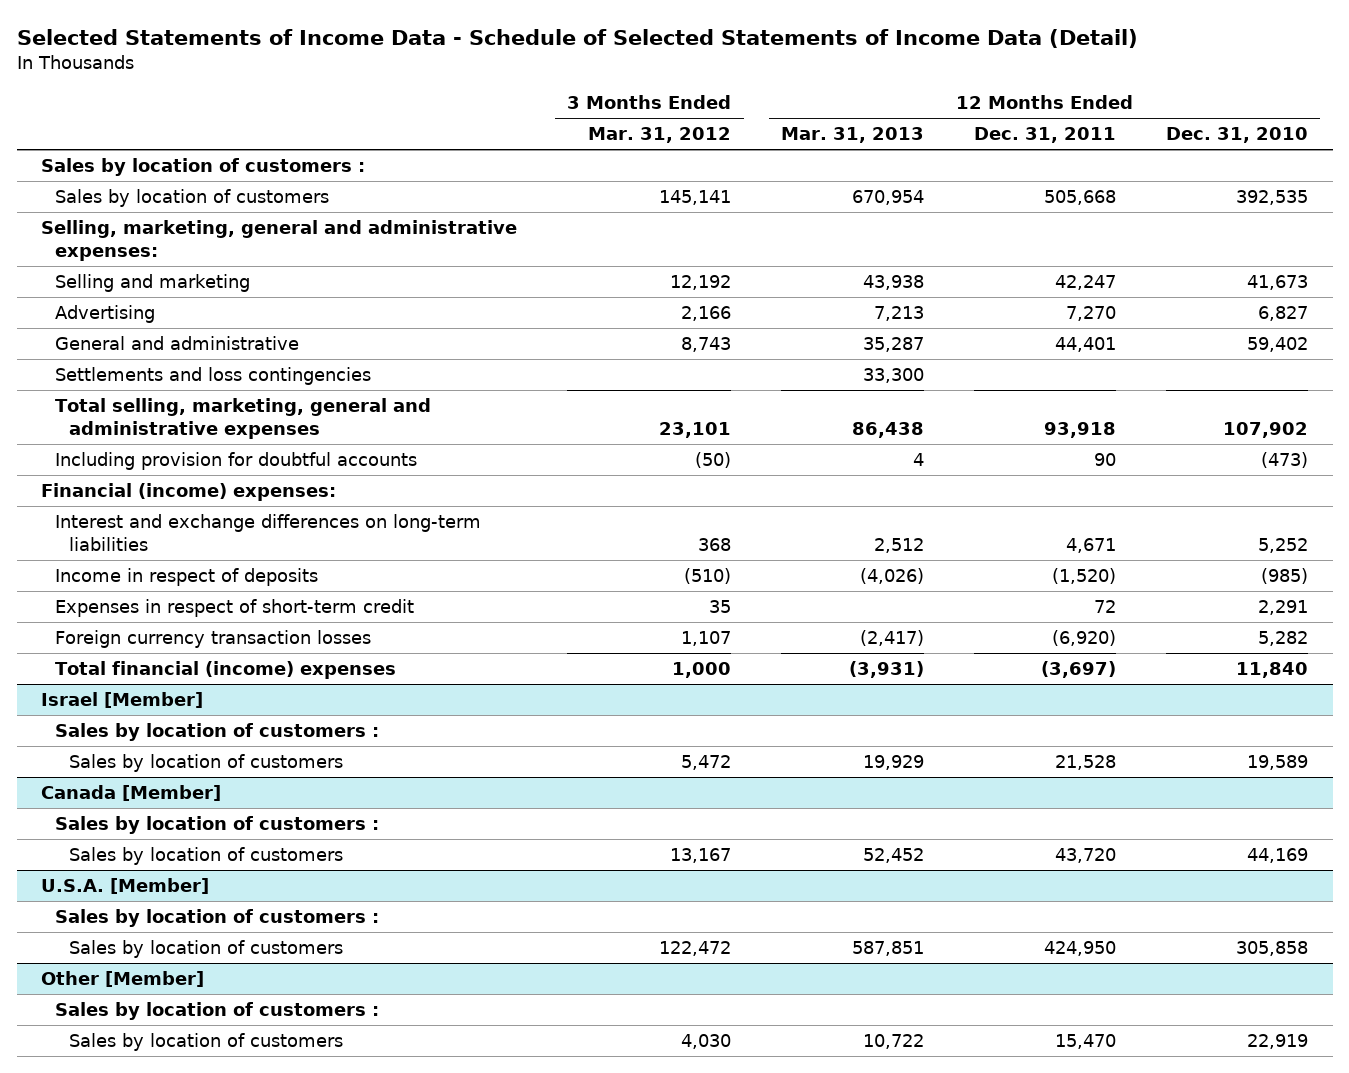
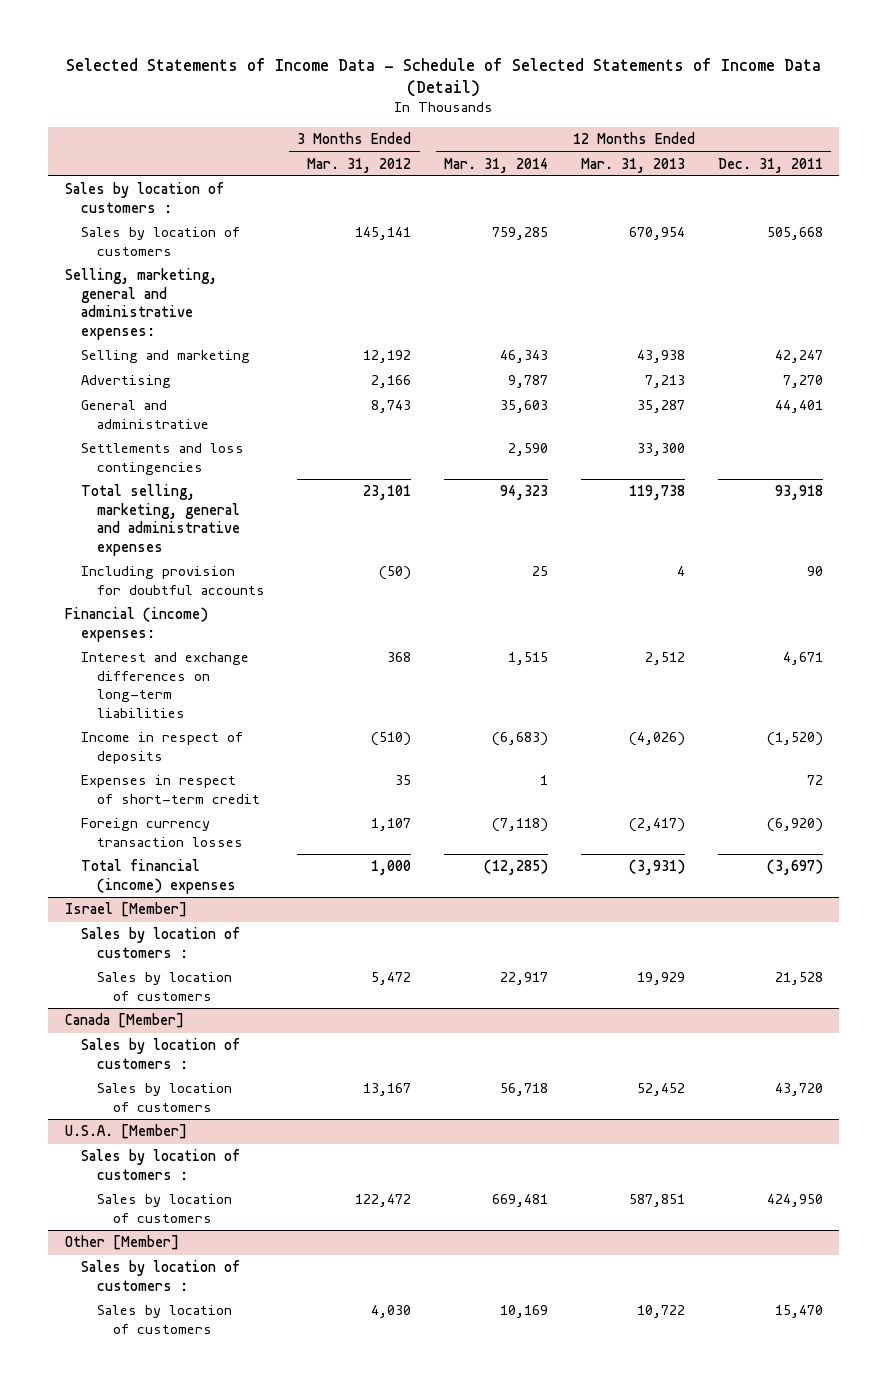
[1165,127,1308,144] Dec. 31, 2010 -> none
none -> [444,157,549,173] Mar. 31, 2014
[852,422,925,439] 86,438 -> [629,485,686,501] 119,738

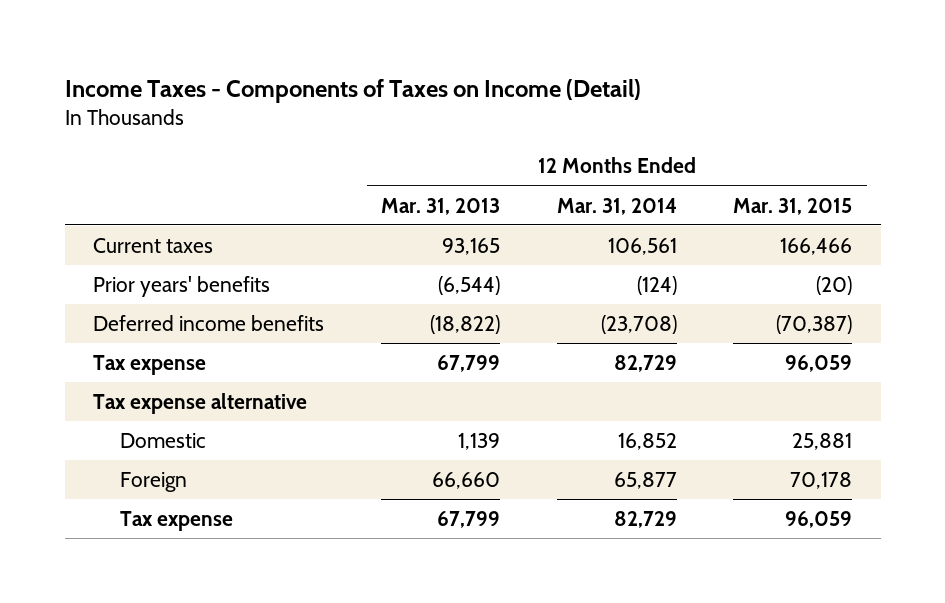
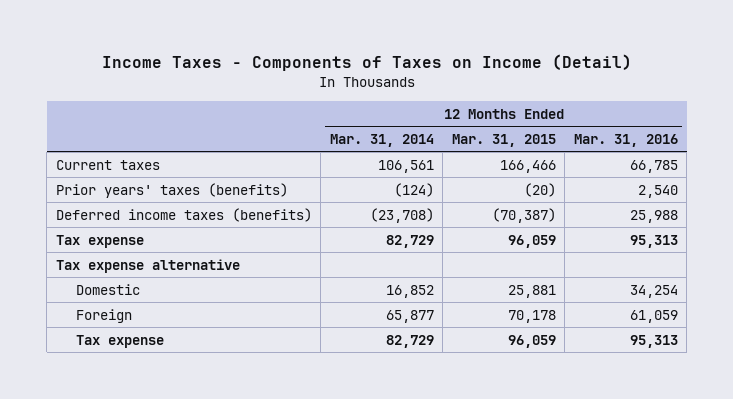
[380,197,500,215] Mar. 31, 2013 -> none
none -> [573,133,678,147] Mar. 31, 2016
[93,276,271,298] Prior years' benefits -> [55,182,288,198] Prior years' taxes (benefits)
[93,315,325,332] Deferred income benefits -> [55,207,312,222] Deferred income taxes (benefits)

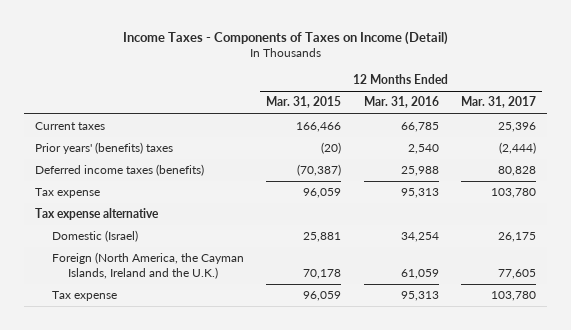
[329,133,434,147] Mar. 31, 2014 -> none
none -> [461,96,537,109] Mar. 31, 2017
[55,182,288,198] Prior years' taxes (benefits) -> [35,142,174,155] Prior years' (benefits) taxes
[76,283,141,295] Domestic -> [51,230,138,243] Domestic (Israel)
[76,308,133,323] Foreign -> [51,252,244,279] Foreign (North America, the Cayman Islands, Ireland and the U.K.)

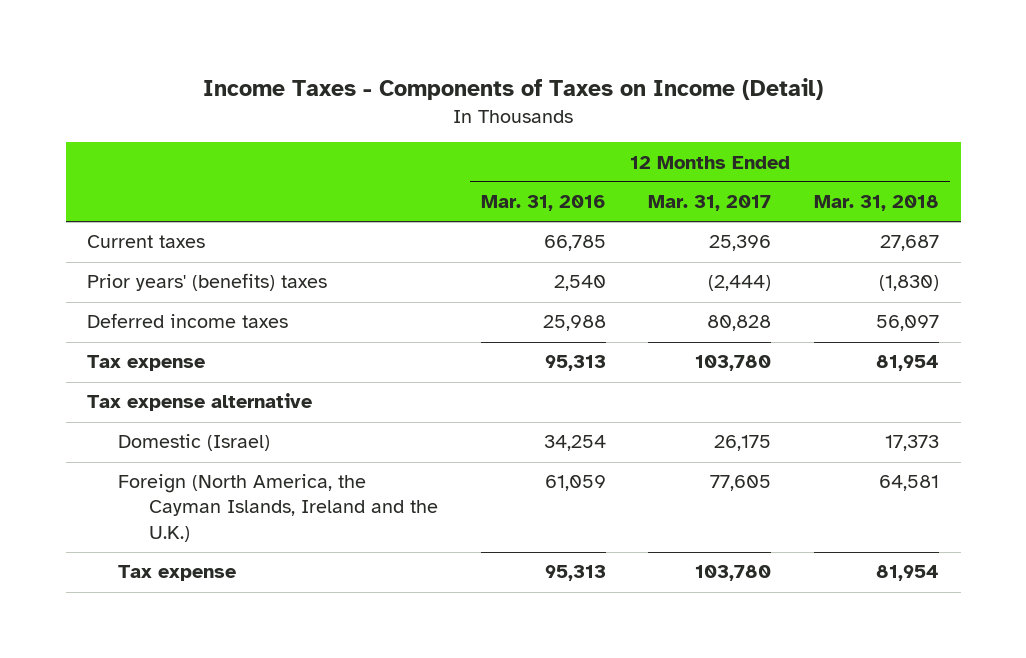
[266,96,342,109] Mar. 31, 2015 -> none
none -> [814,195,940,212] Mar. 31, 2018
[35,164,205,177] Deferred income taxes (benefits) -> [86,313,288,329] Deferred income taxes

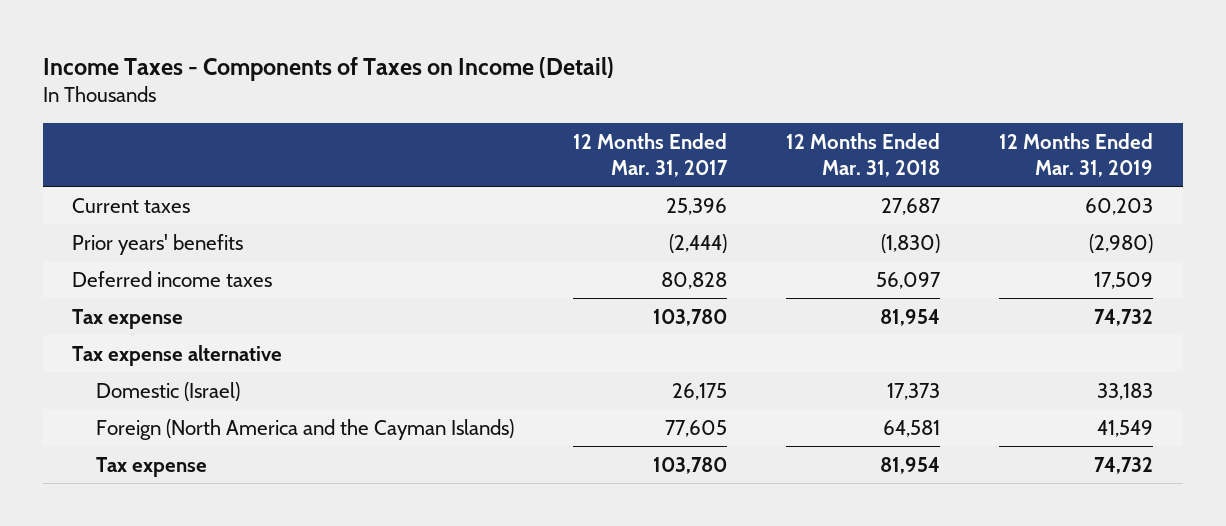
[480,195,606,212] Mar. 31, 2016 -> none
none -> [999,132,1154,178] 12 Months Ended Mar. 31, 2019
[86,273,327,292] Prior years' (benefits) taxes -> [72,233,244,255] Prior years' benefits
[117,474,438,542] Foreign (North America, the Cayman Islands, Ireland and the U.K.) -> [96,418,515,440] Foreign (North America and the Cayman Islands)

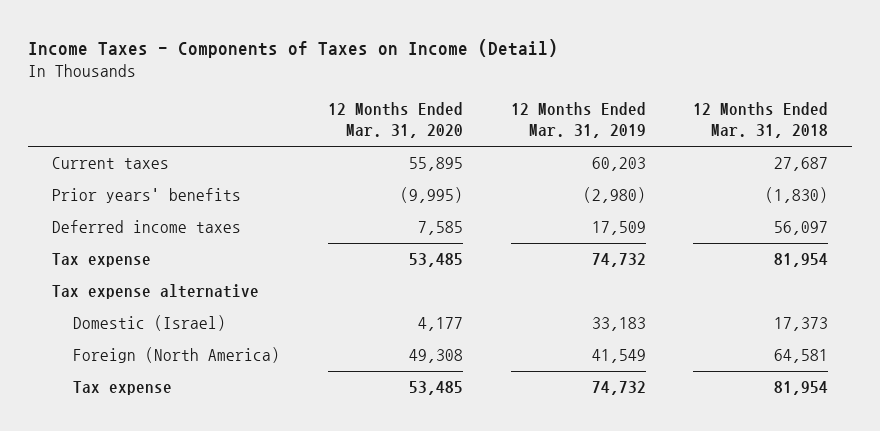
[573,132,729,178] 12 Months Ended Mar. 31, 2017 -> none
none -> [327,101,463,139] 12 Months Ended Mar. 31, 2020
[96,418,515,440] Foreign (North America and the Cayman Islands) -> [72,347,280,364] Foreign (North America)

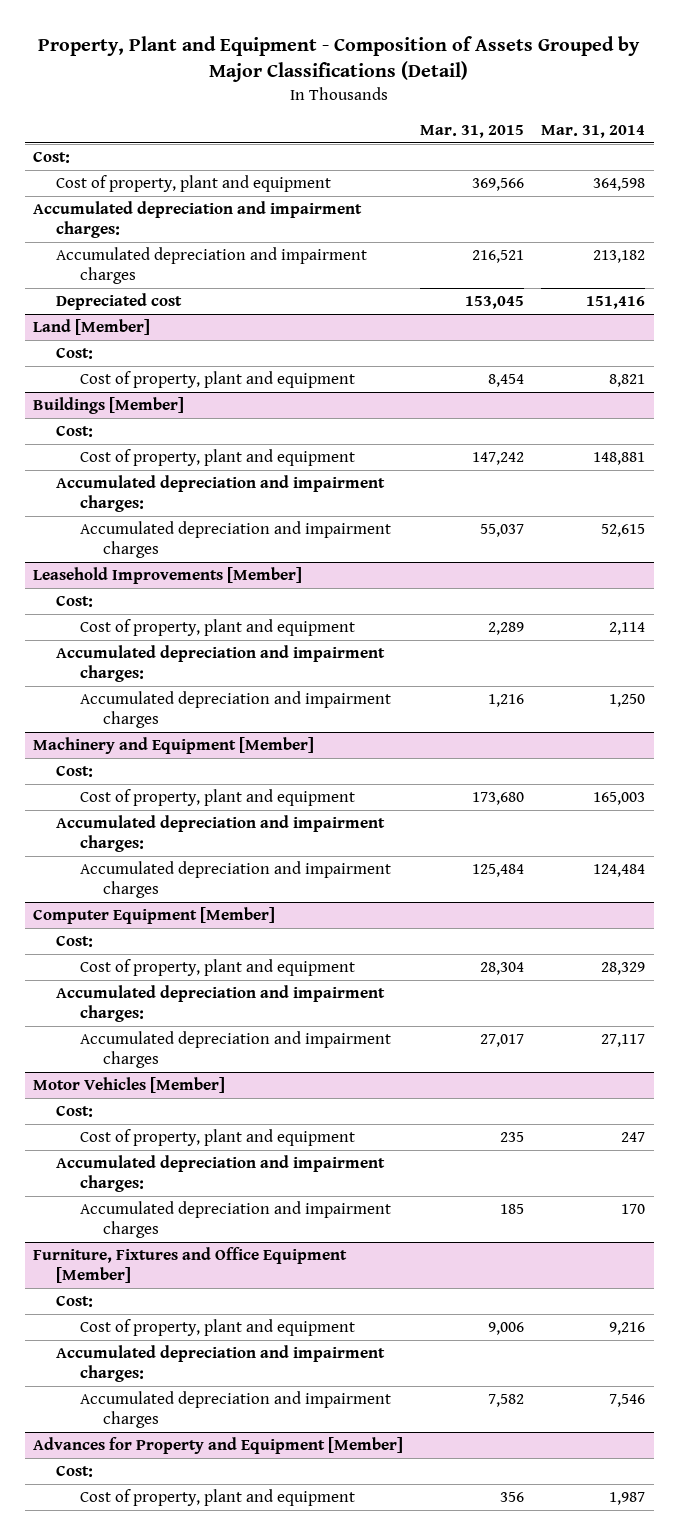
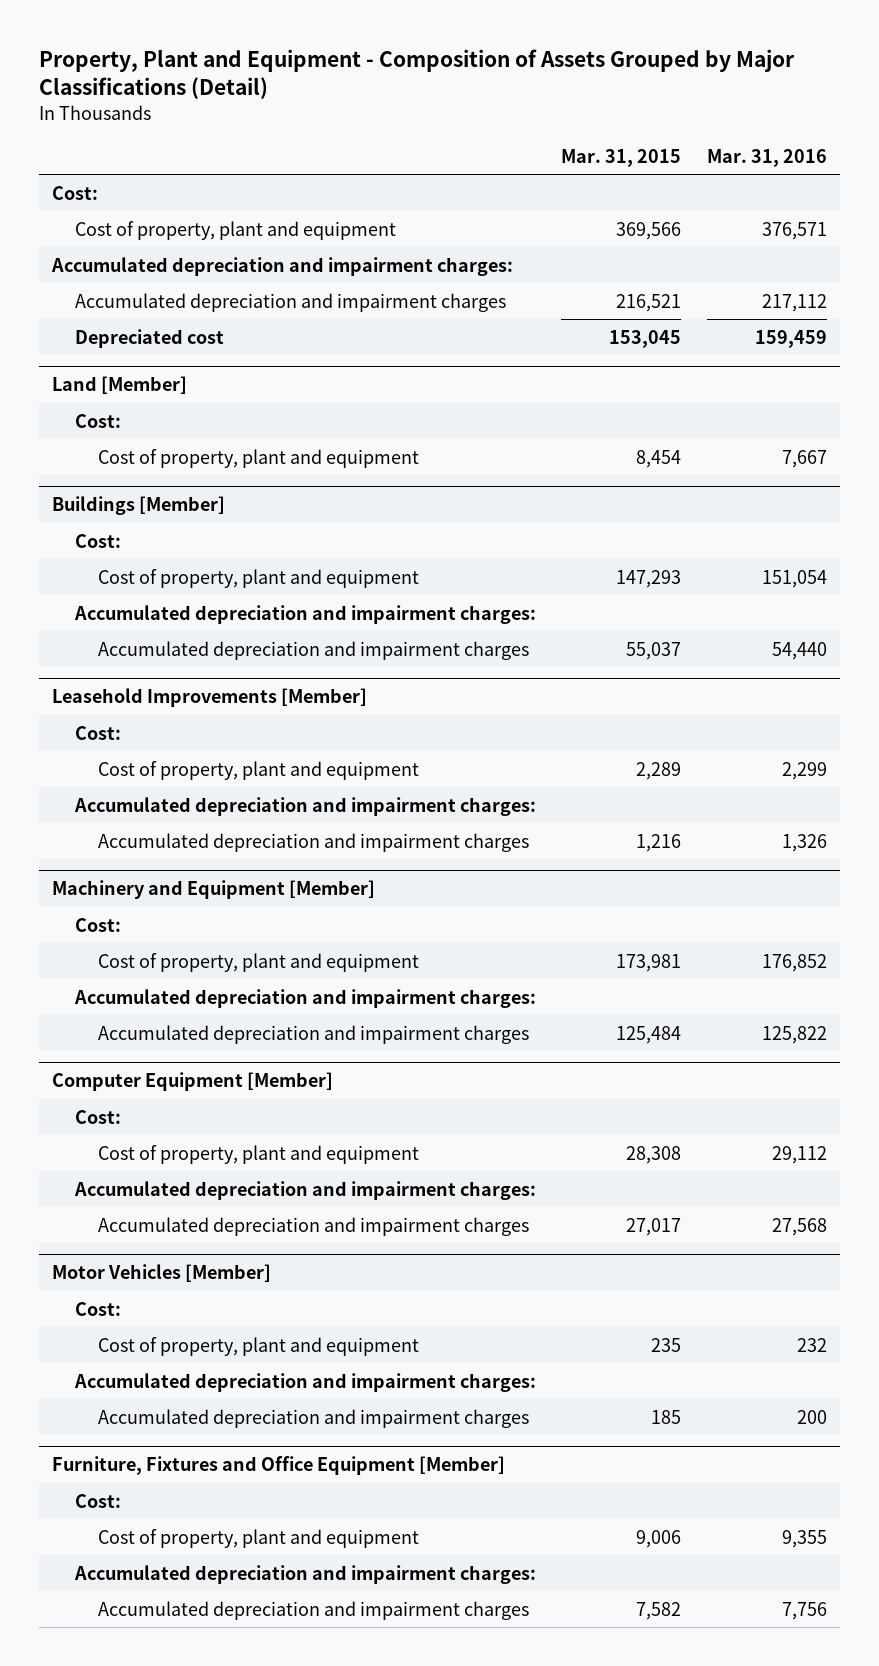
[541,125,646,139] Mar. 31, 2014 -> none
none -> [707,148,828,167] Mar. 31, 2016
[472,452,525,466] 147,242 -> [616,569,682,588] 147,293
[472,792,525,806] 173,680 -> [616,953,682,972] 173,981
[480,962,525,976] 28,304 -> [626,1145,682,1164] 28,308
[33,1437,404,1455] Advances for Property and Equipment [Member] -> none
[56,1465,94,1478] Cost: -> none
[79,1489,355,1507] Cost of property, plant and equipment -> none

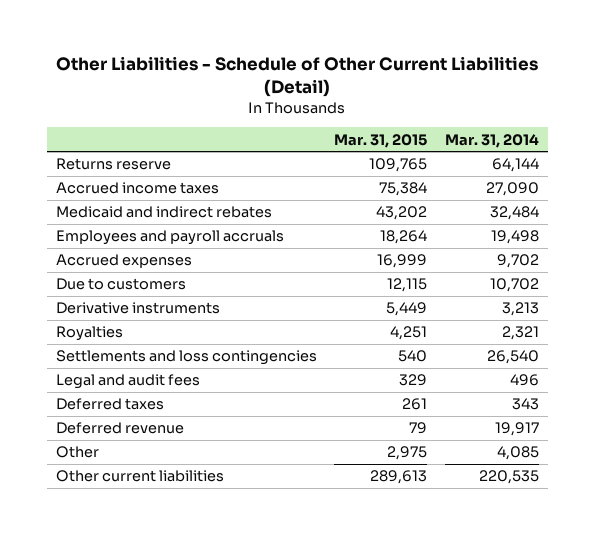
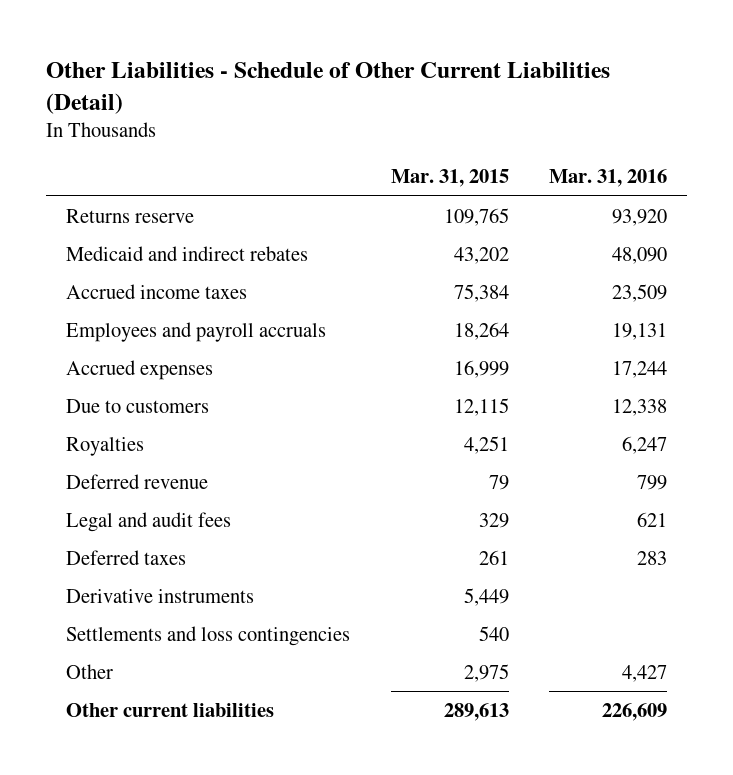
[445,133,540,148] Mar. 31, 2014 -> none
none -> [548,169,667,188] Mar. 31, 2016
[55,182,219,195] Accrued income taxes -> [66,283,248,299] Accrued income taxes
[55,422,184,435] Deferred revenue -> [66,473,209,489] Deferred revenue
[55,302,220,315] Derivative instruments -> [66,588,255,603] Derivative instruments
[55,350,317,366] Settlements and loss contingencies -> [66,625,351,646] Settlements and loss contingencies

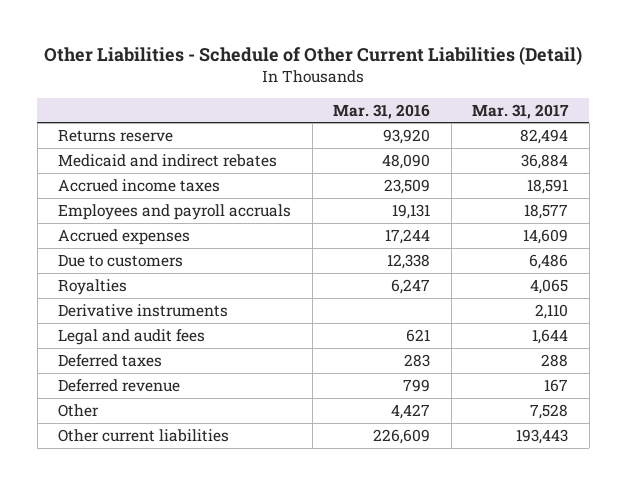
[390,169,509,188] Mar. 31, 2015 -> none
none -> [472,103,570,119] Mar. 31, 2017
[66,588,255,603] Derivative instruments -> [58,303,229,317] Derivative instruments
[66,625,351,646] Settlements and loss contingencies -> none
[66,473,209,489] Deferred revenue -> [58,378,181,392] Deferred revenue

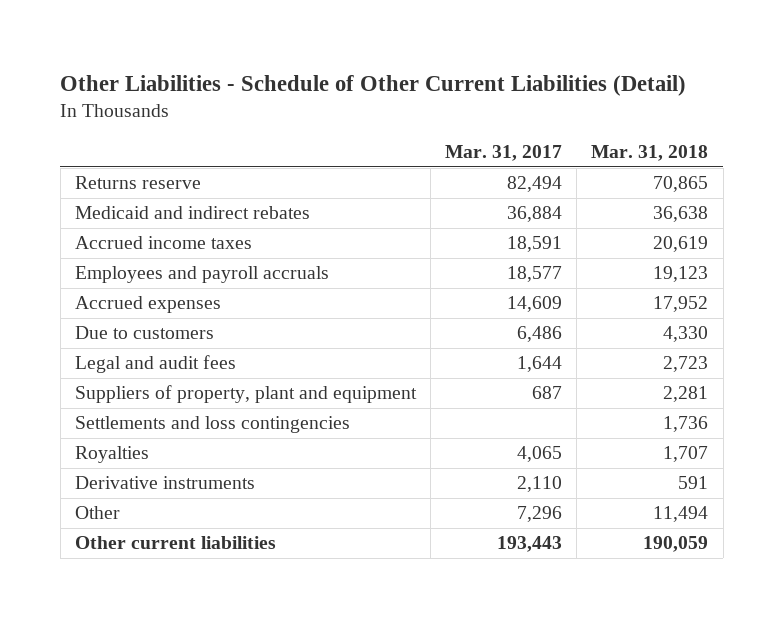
[333,103,431,119] Mar. 31, 2016 -> none
none -> [591,145,709,162] Mar. 31, 2018
[58,328,206,345] Legal and audit fees -> [74,355,236,374] Legal and audit fees
none -> [74,385,417,404] Suppliers of property, plant and equipment
none -> [74,416,350,434] Settlements and loss contingencies
[58,353,163,367] Deferred taxes -> none
[58,378,181,392] Deferred revenue -> none
[530,403,569,419] 7,528 -> [517,506,563,523] 7,296

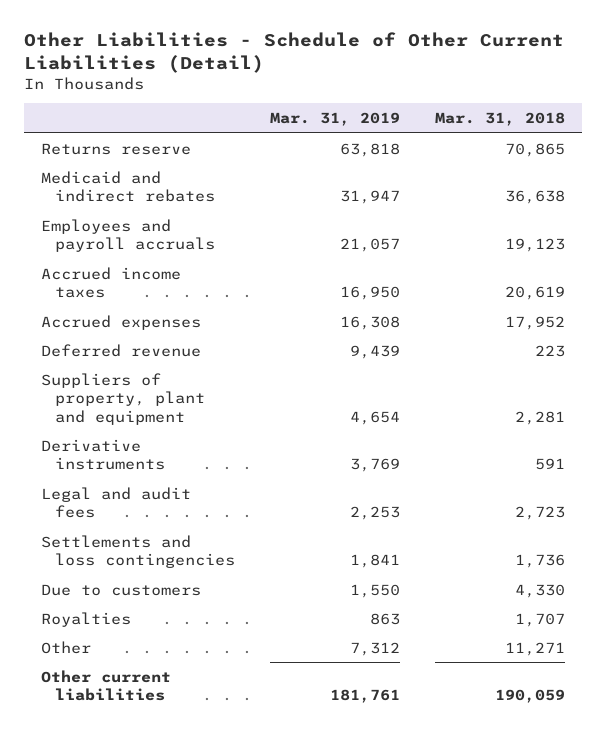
[445,145,563,162] Mar. 31, 2017 -> none
none -> [269,112,400,127] Mar. 31, 2019
[74,236,252,250] Accrued income taxes -> [41,266,182,299] Accrued income taxes
none -> [41,343,202,357] Deferred revenue
[74,476,255,490] Derivative instruments -> [41,438,166,471] Derivative instruments
[74,355,236,374] Legal and audit fees -> [41,486,192,519] Legal and audit fees
[74,326,214,340] Due to customers -> [41,583,202,596] Due to customers
[653,506,709,523] 11,494 -> [504,641,565,656] 11,271

